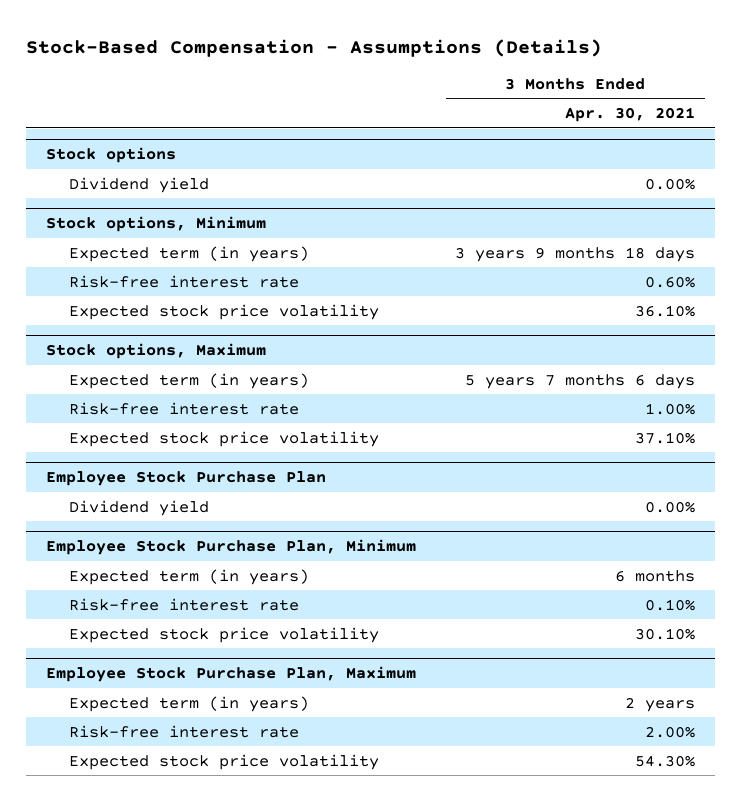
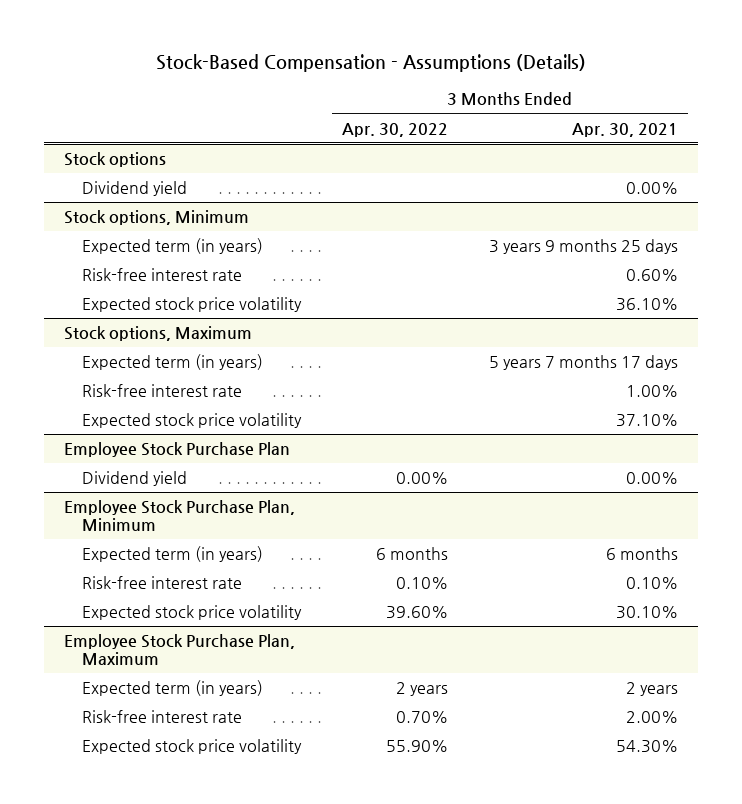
none -> [341,122,448,137] Apr. 30, 2022
[455,246,696,262] 3 years 9 months 18 days -> [488,239,678,255] 3 years 9 months 25 days
[465,373,696,389] 5 years 7 months 6 days -> [488,355,678,371] 5 years 7 months 17 days

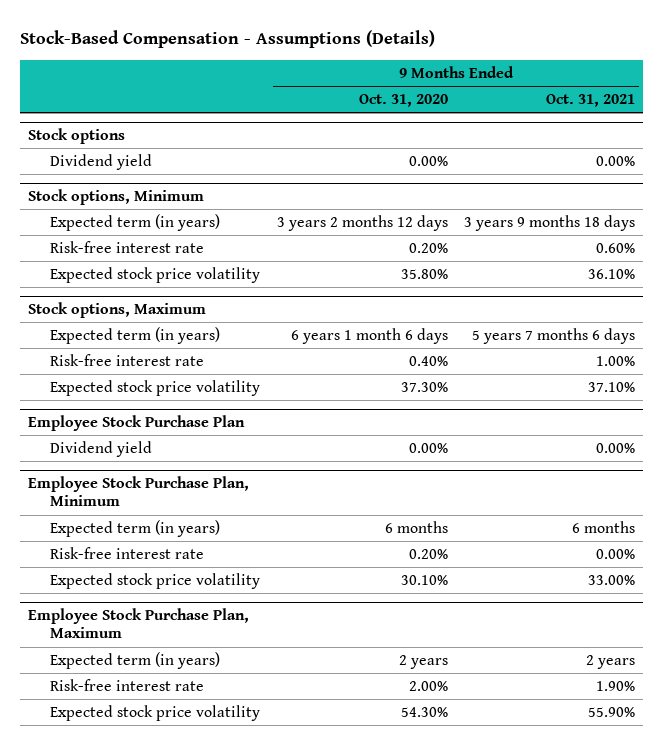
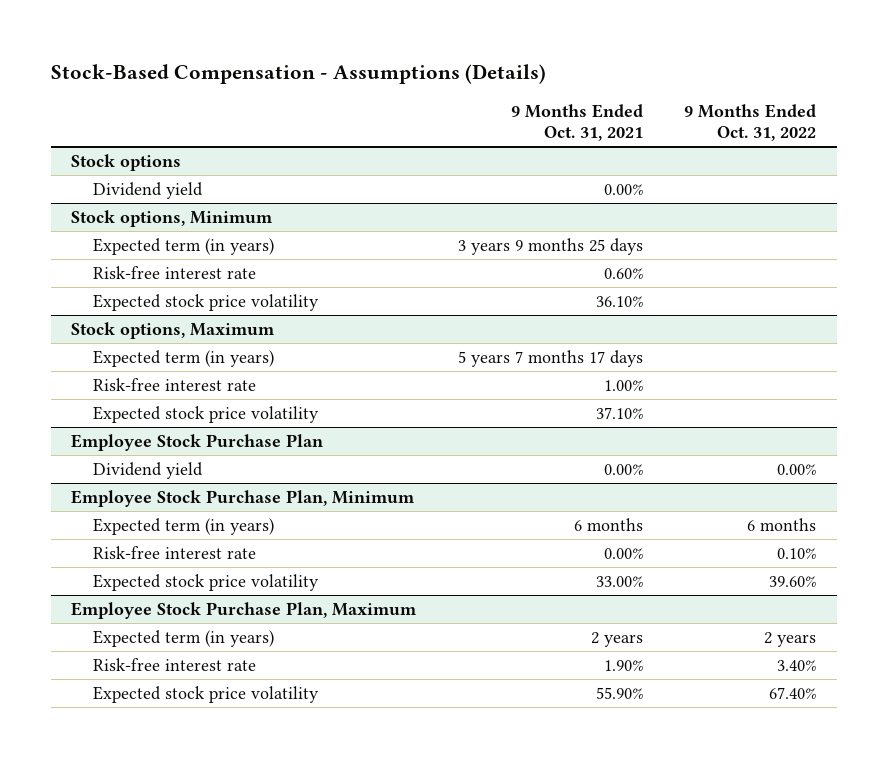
[358,94,448,108] Oct. 31, 2020 -> none
none -> [684,104,817,142] 9 Months Ended Oct. 31, 2022
[463,214,635,231] 3 years 9 months 18 days -> [457,237,643,255] 3 years 9 months 25 days
[471,327,635,344] 5 years 7 months 6 days -> [457,349,643,367] 5 years 7 months 17 days

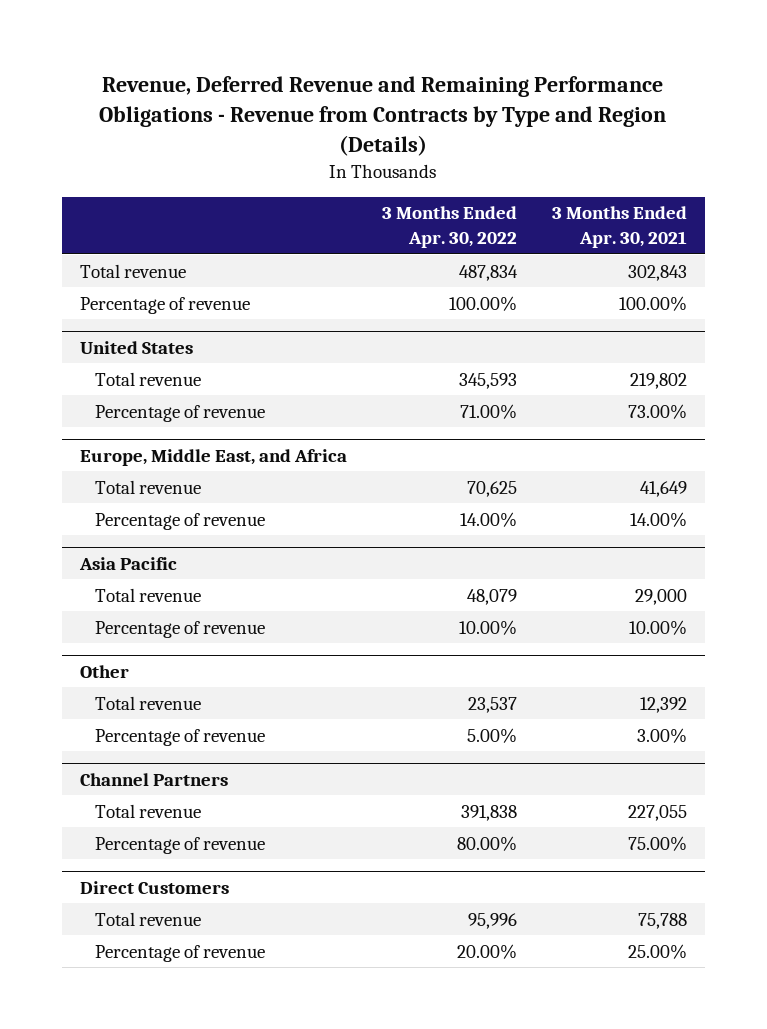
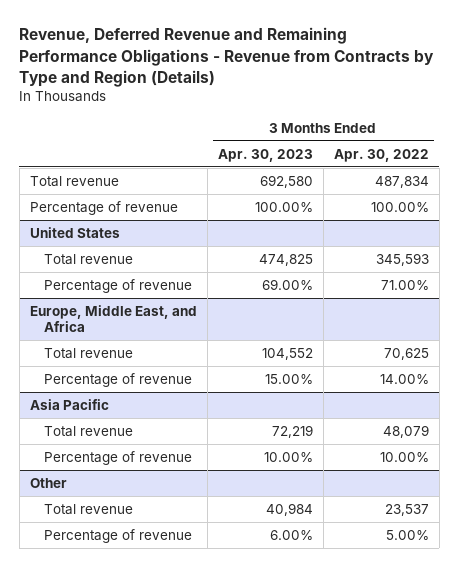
[552,206,688,249] 3 Months Ended Apr. 30, 2021 -> none
none -> [217,148,313,162] Apr. 30, 2023
[79,772,228,786] Channel Partners -> none
[95,803,202,818] Total revenue -> none
[95,836,266,854] Percentage of revenue -> none
[79,880,229,894] Direct Customers -> none
[95,911,202,926] Total revenue -> none
[95,944,266,962] Percentage of revenue -> none

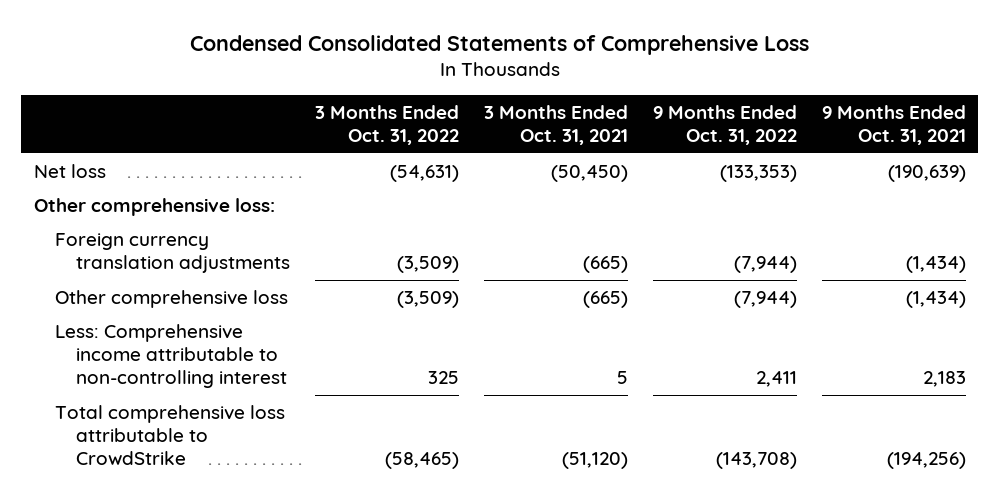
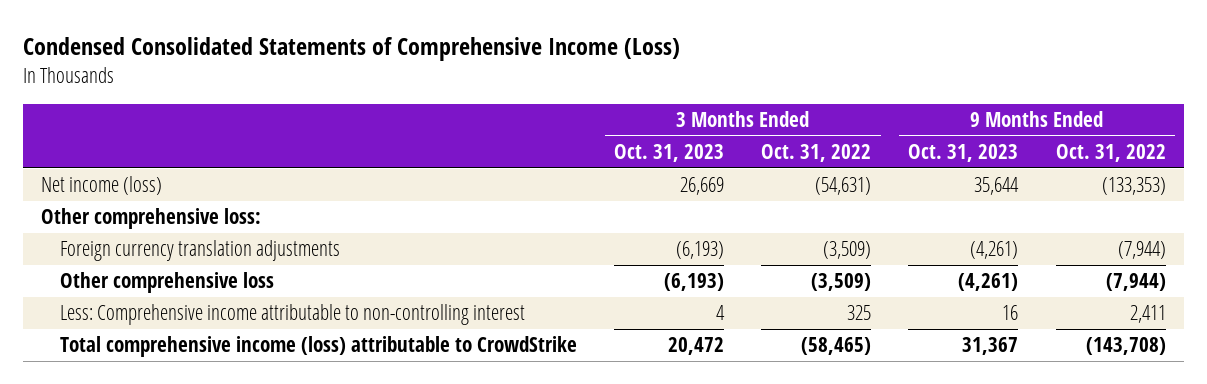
[189,34,809,55] Condensed Consolidated Statements of Comprehensive Loss -> [22,37,680,62] Condensed Consolidated Statements of Comprehensive Income (Loss)
[483,105,628,146] 3 Months Ended Oct. 31, 2021 -> none
[821,105,966,146] 9 Months Ended Oct. 31, 2021 -> none
none -> [614,144,725,163] Oct. 31, 2023
none -> [908,144,1019,163] Oct. 31, 2023
[33,163,106,178] Net loss -> [41,176,163,196] Net income (loss)
[54,404,285,466] Total comprehensive loss attributable to CrowdStrike -> [59,336,577,358] Total comprehensive income (loss) attributable to CrowdStrike

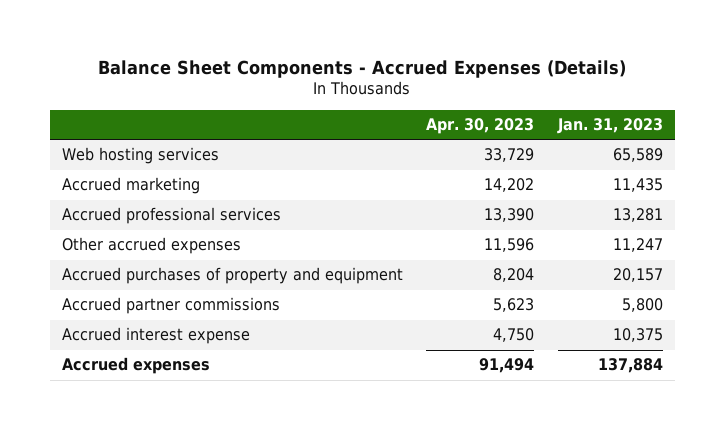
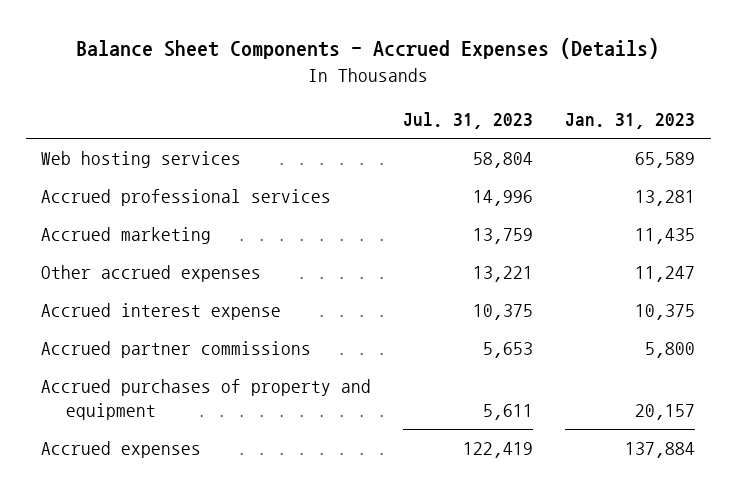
[426,118,535,135] Apr. 30, 2023 -> none
none -> [403,112,534,130] Jul. 31, 2023
[61,177,200,195] Accrued marketing -> [41,227,212,245] Accrued marketing
[61,297,280,315] Accrued partner commissions -> [41,341,312,359] Accrued partner commissions
[61,267,403,285] Accrued purchases of property and equipment -> [41,379,372,420] Accrued purchases of property and equipment

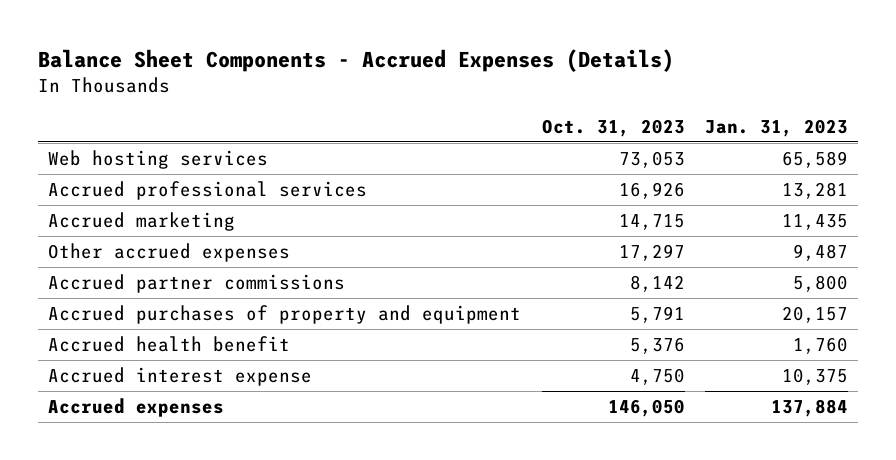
[403,112,534,130] Jul. 31, 2023 -> none
none -> [541,118,685,137] Oct. 31, 2023
[634,266,695,283] 11,247 -> [793,243,849,261] 9,487
none -> [48,335,291,352] Accrued health benefit
[41,303,282,321] Accrued interest expense -> [48,366,313,386] Accrued interest expense

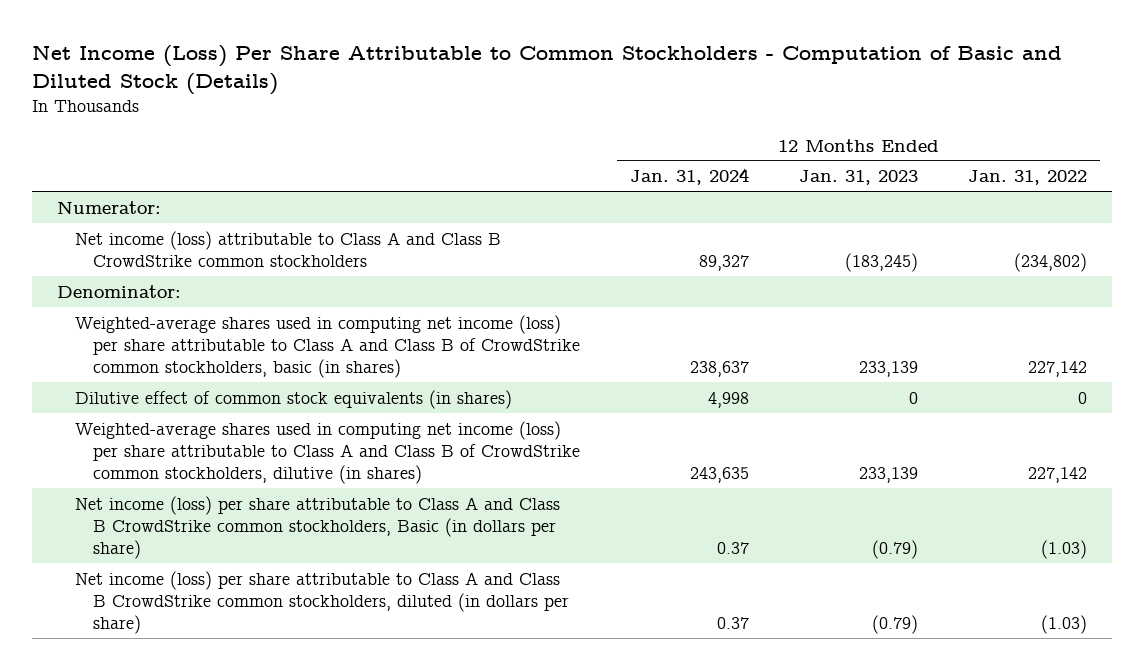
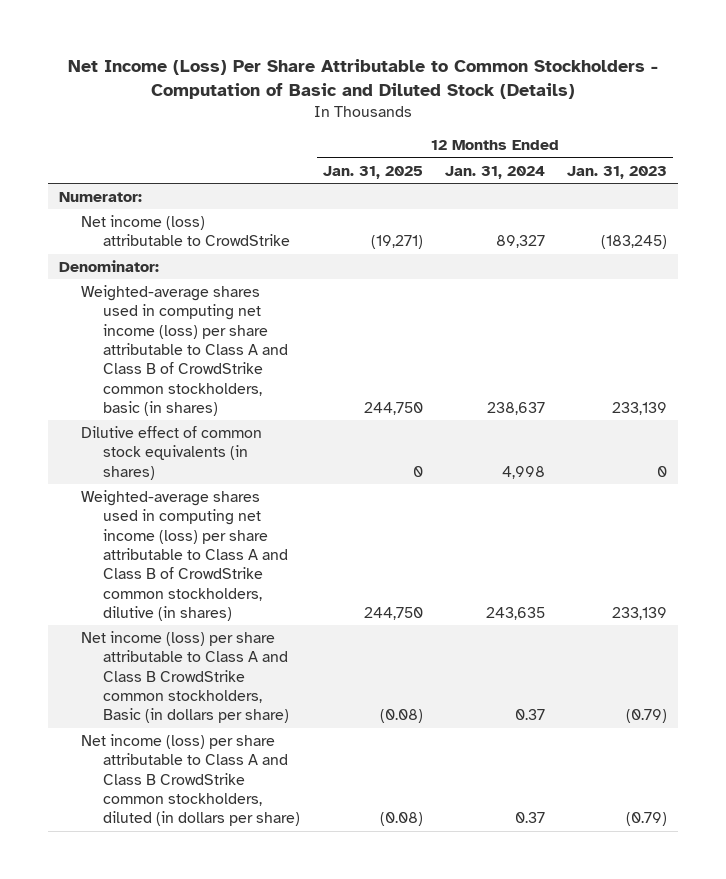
[968,170,1088,186] Jan. 31, 2022 -> none
none -> [322,165,423,179] Jan. 31, 2025
[74,230,501,267] Net income (loss) attributable to Class A and Class B CrowdStrike common stockholders -> [81,214,291,247] Net income (loss) attributable to CrowdStrike

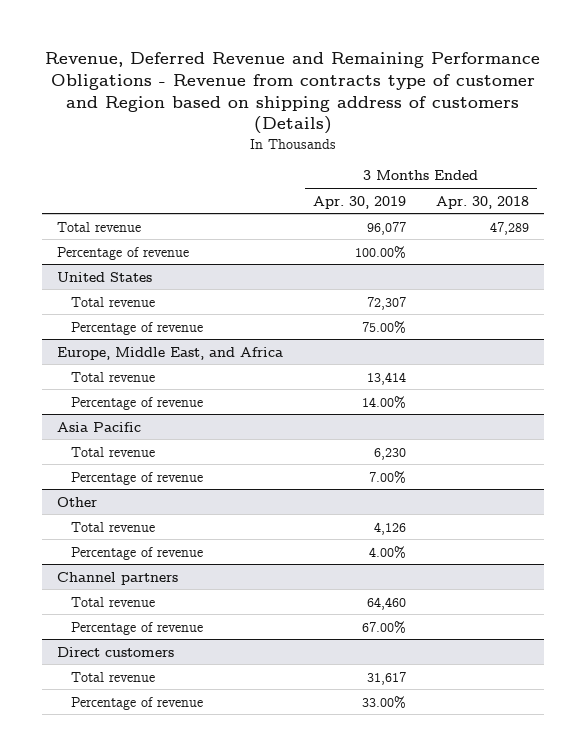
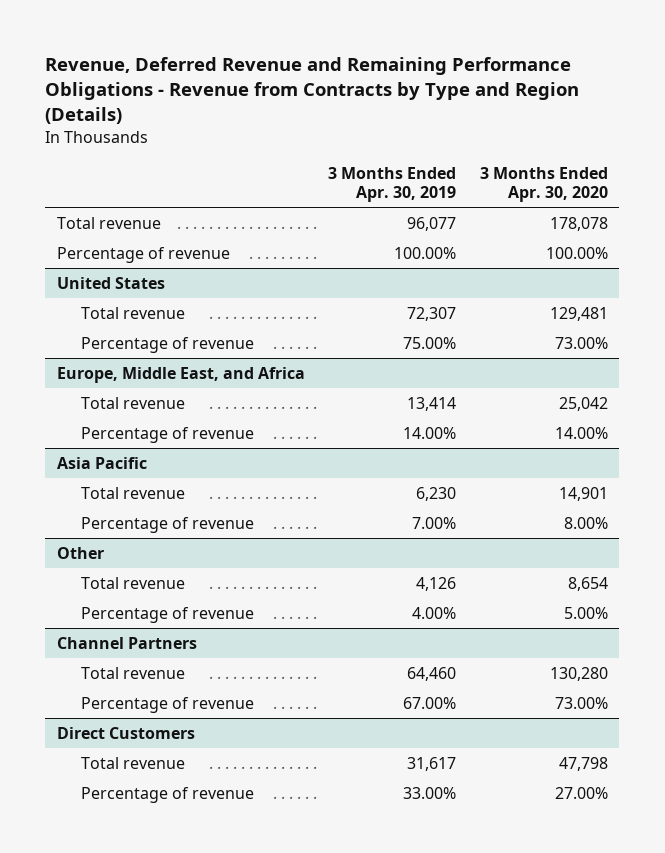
[44,51,540,135] Revenue, Deferred Revenue and Remaining Performance Obligations - Revenue from contracts type of customer and Region based on shipping address of customers (Details) -> [45,56,580,124] Revenue, Deferred Revenue and Remaining Performance Obligations - Revenue from Contracts by Type and Region (Details)
[436,195,530,209] Apr. 30, 2018 -> none
none -> [479,167,608,203] 3 Months Ended Apr. 30, 2020
[56,571,178,585] Channel partners -> [57,636,198,649] Channel Partners
[56,646,174,657] Direct customers -> [57,726,196,739] Direct Customers

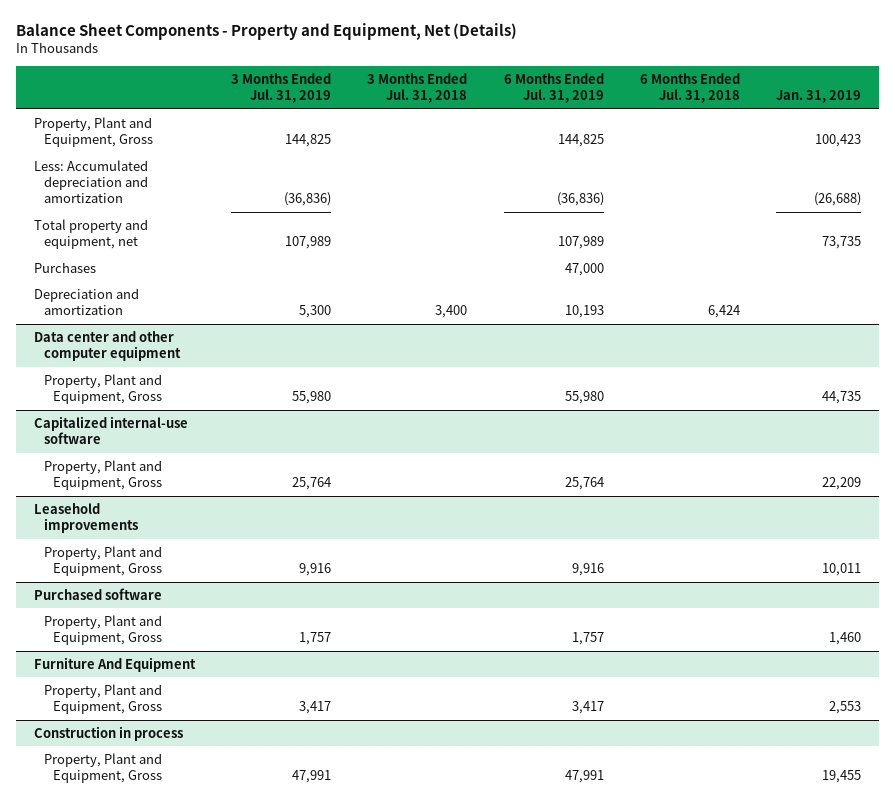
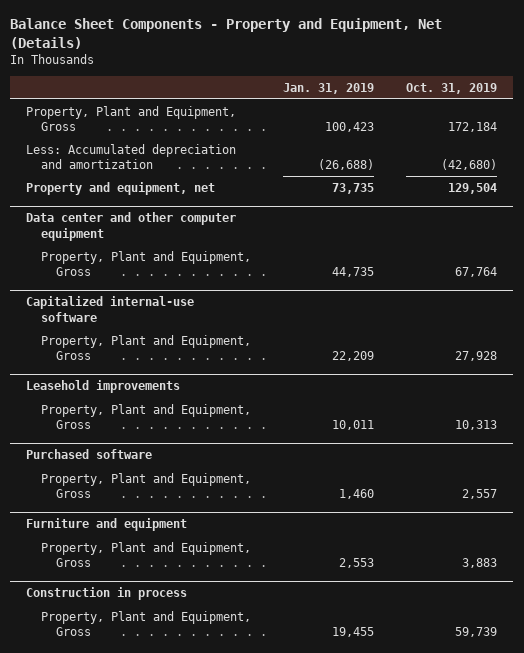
[231,73,332,104] 3 Months Ended Jul. 31, 2019 -> none
[367,73,468,104] 3 Months Ended Jul. 31, 2018 -> none
[503,73,604,104] 6 Months Ended Jul. 31, 2019 -> none
[639,73,740,104] 6 Months Ended Jul. 31, 2018 -> none
none -> [406,82,498,94] Oct. 31, 2019
[33,261,96,273] Purchases -> none
[33,287,139,316] Depreciation and amortization -> none
[33,218,148,250] Total property and equipment, net -> [26,181,216,195] Property and equipment, net
[33,656,196,672] Furniture And Equipment -> [26,518,188,532] Furniture and equipment

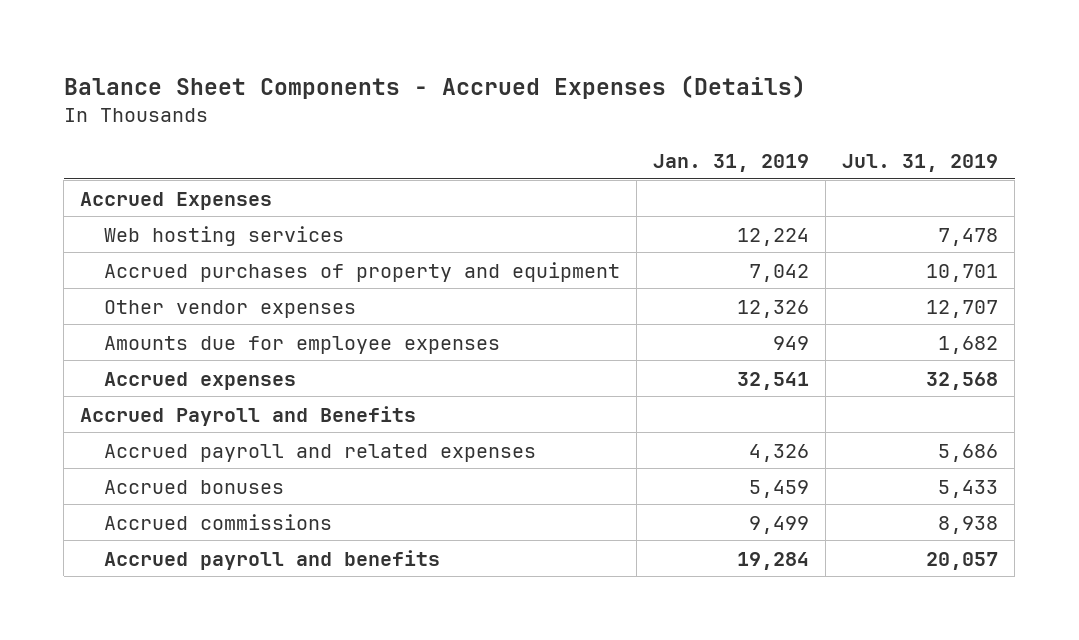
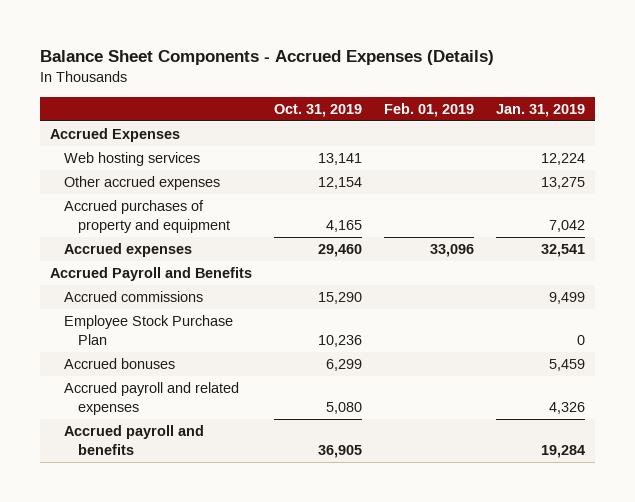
[842,154,999,173] Jul. 31, 2019 -> none
none -> [274,103,363,117] Oct. 31, 2019
none -> [383,102,474,117] Feb. 01, 2019
none -> [64,175,221,190] Other accrued expenses
[104,299,357,318] Other vendor expenses -> none
[104,335,501,354] Amounts due for employee expenses -> none
none -> [64,314,234,345] Employee Stock Purchase Plan
[104,479,285,494] Accrued bonuses -> [64,357,176,369] Accrued bonuses
[104,443,537,462] Accrued payroll and related expenses -> [64,381,240,415] Accrued payroll and related expenses

